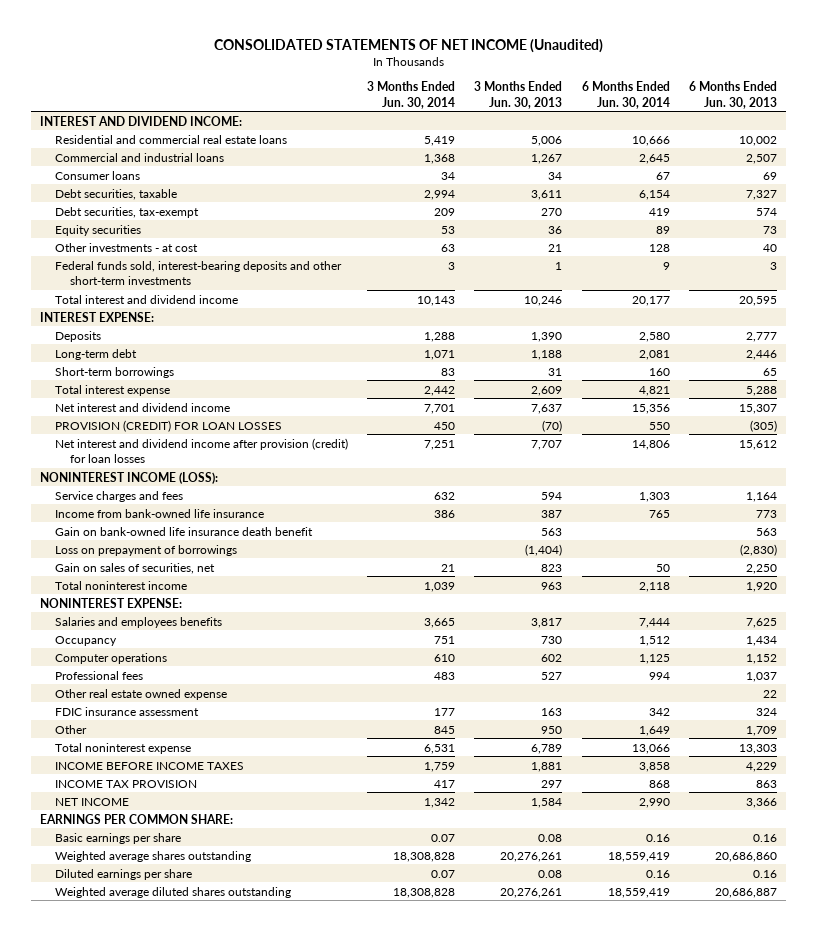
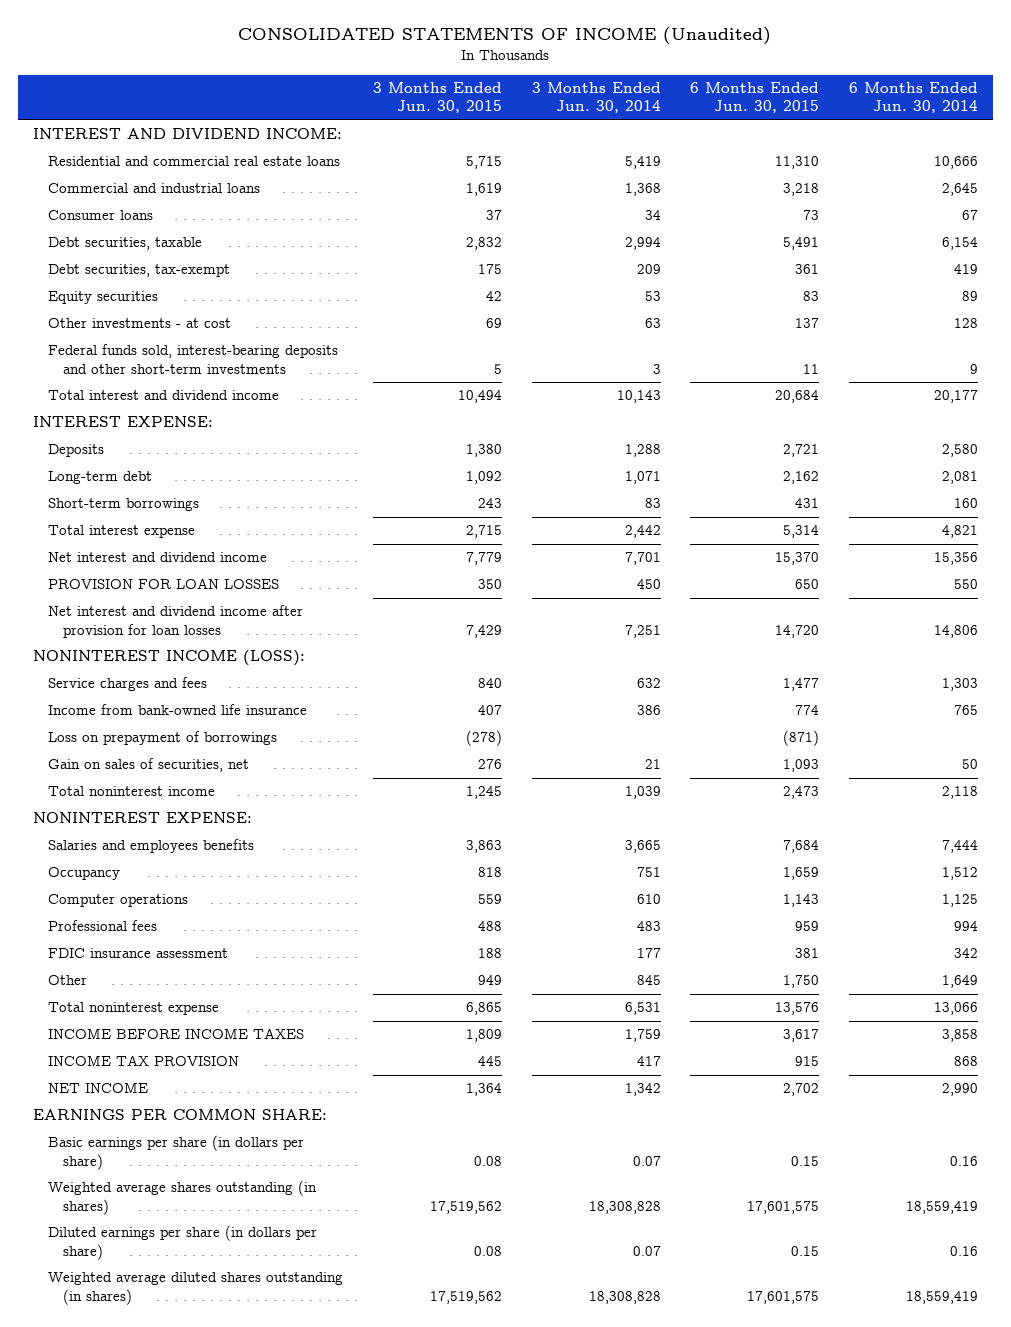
[213,38,603,53] CONSOLIDATED STATEMENTS OF NET INCOME (Unaudited) -> [238,27,772,46] CONSOLIDATED STATEMENTS OF INCOME (Unaudited)
[474,81,563,109] 3 Months Ended Jun. 30, 2013 -> none
[688,81,777,109] 6 Months Ended Jun. 30, 2013 -> none
none -> [372,82,502,114] 3 Months Ended Jun. 30, 2015
none -> [690,82,820,114] 6 Months Ended Jun. 30, 2015
[55,419,283,432] PROVISION (CREDIT) FOR LOAN LOSSES -> [47,578,279,590] PROVISION FOR LOAN LOSSES
[55,437,349,463] Net interest and dividend income after provision (credit) for loan losses -> [47,605,303,638] Net interest and dividend income after provision for loan losses
[55,526,314,536] Gain on bank-owned life insurance death benefit -> none
[55,688,228,700] Other real estate owned expense -> none
[55,832,182,844] Basic earnings per share -> [47,1135,304,1170] Basic earnings per share (in dollars per share)
[55,850,252,862] Weighted average shares outstanding -> [47,1180,317,1215] Weighted average shares outstanding (in shares)
[55,868,193,880] Diluted earnings per share -> [47,1225,317,1260] Diluted earnings per share (in dollars per share)
[55,886,292,898] Weighted average diluted shares outstanding -> [47,1272,343,1305] Weighted average diluted shares outstanding (in shares)

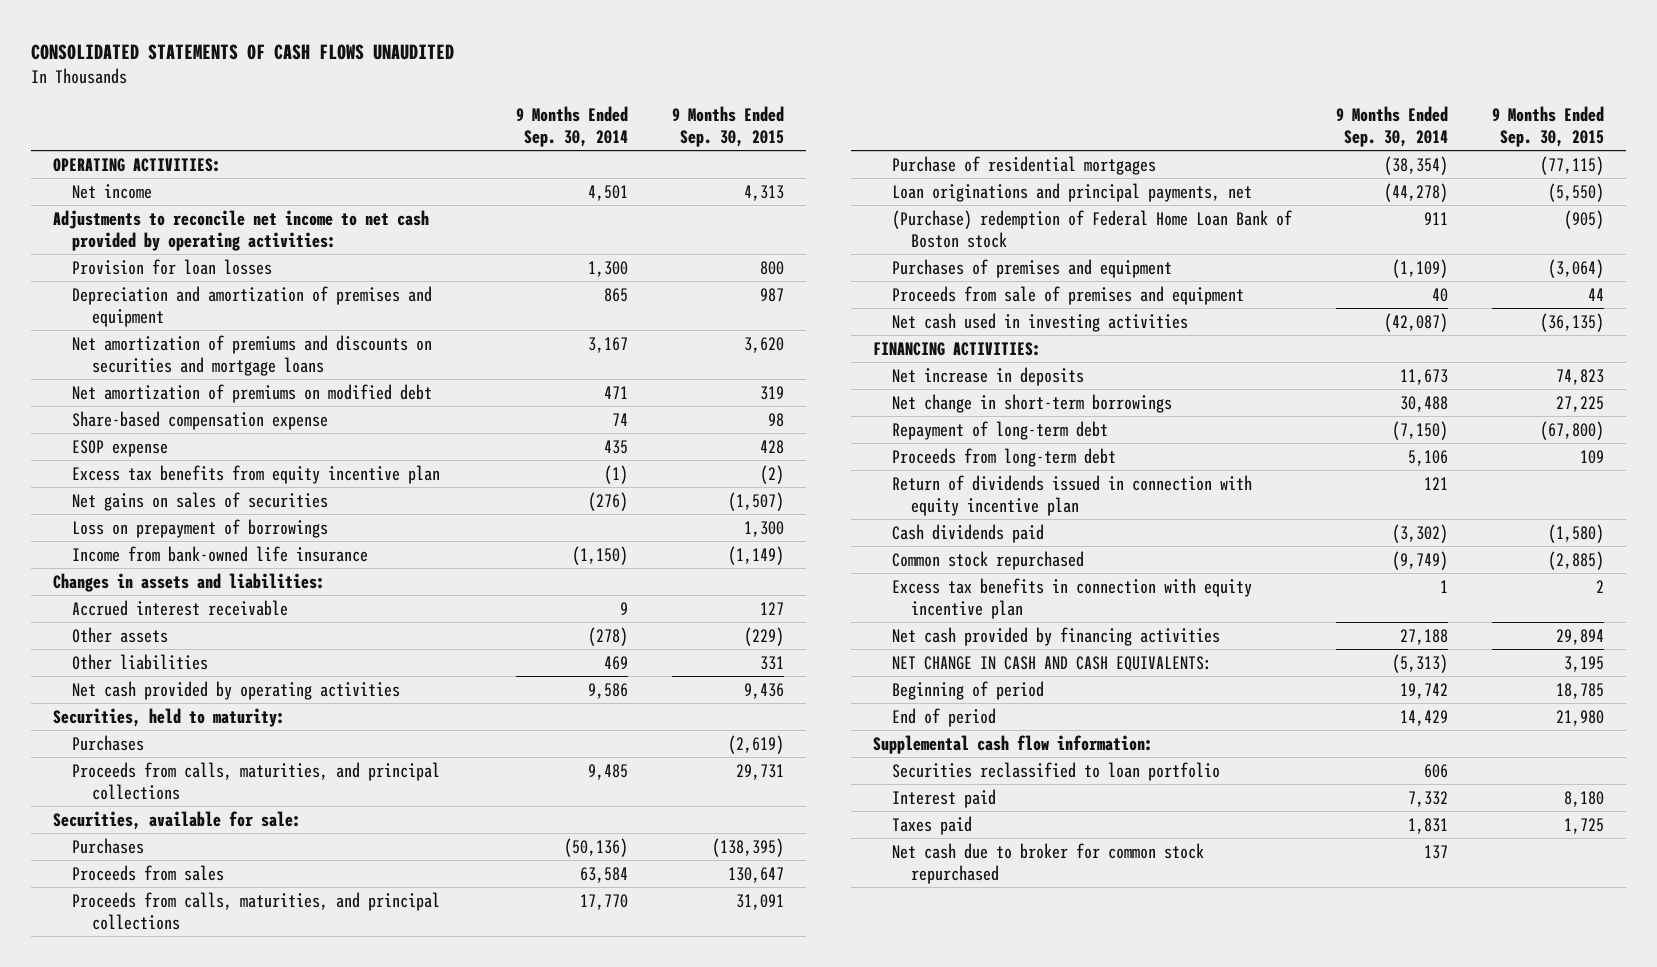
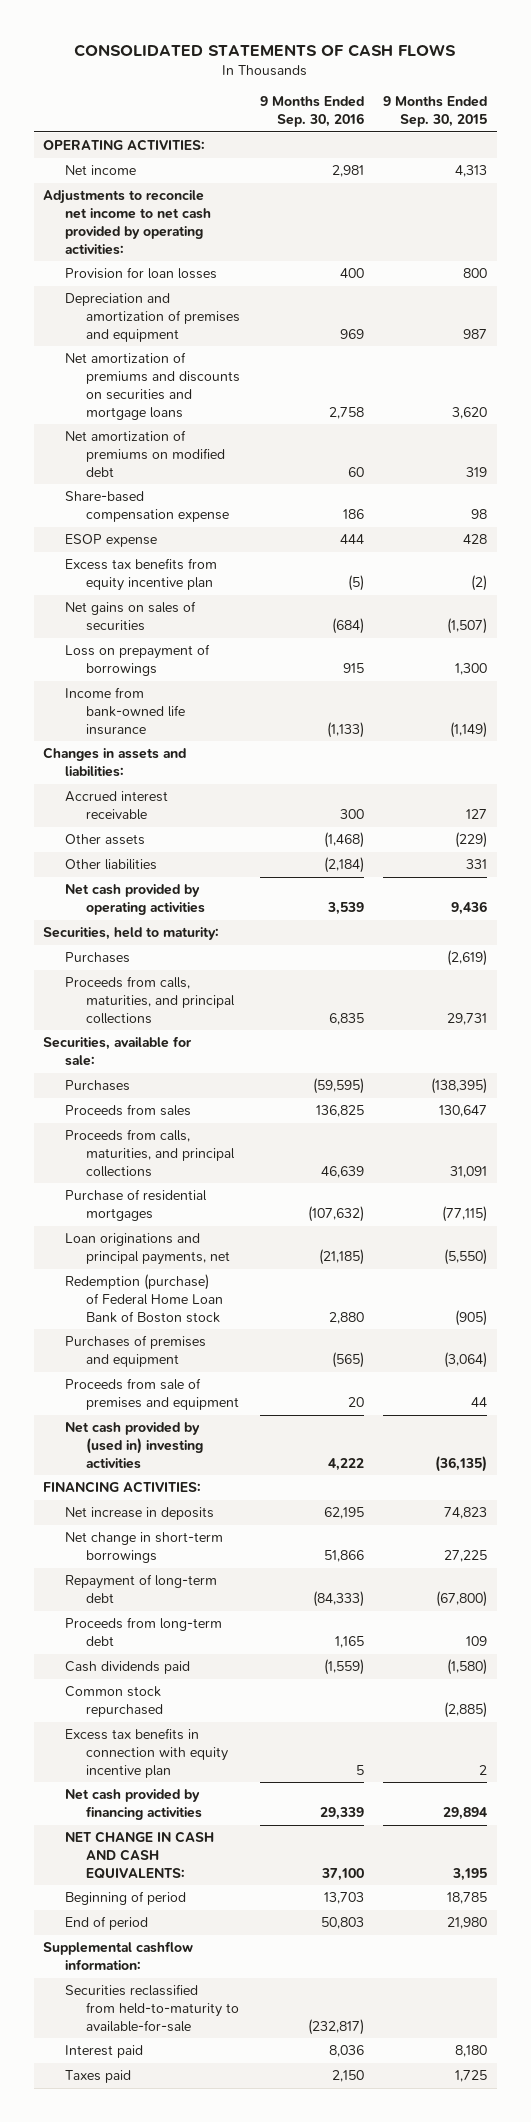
[31,43,455,60] CONSOLIDATED STATEMENTS OF CASH FLOWS UNAUDITED -> [74,43,457,57] CONSOLIDATED STATEMENTS OF CASH FLOWS
[516,105,629,147] 9 Months Ended Sep. 30, 2014 -> none
none -> [259,96,364,128] 9 Months Ended Sep. 30, 2016
[891,209,1292,248] (Purchase) redemption of Federal Home Loan Bank of Boston stock -> [64,1274,224,1323] Redemption (purchase) of Federal Home Loan Bank of Boston stock
[891,312,1188,332] Net cash used in investing activities -> [64,1422,204,1469] Net cash provided by (used in) investing activities
[891,474,1252,516] Return of dividends issued in connection with equity incentive plan -> none
[891,761,1220,781] Securities reclassified to loan portfolio -> none
[872,734,1153,754] Supplemental cash flow information: -> [43,1941,194,1971] Supplemental cashflow information:
none -> [64,1984,240,2032] Securities reclassified from held-to-maturity to available-for-sale
[891,842,1204,884] Net cash due to broker for common stock repurchased -> none

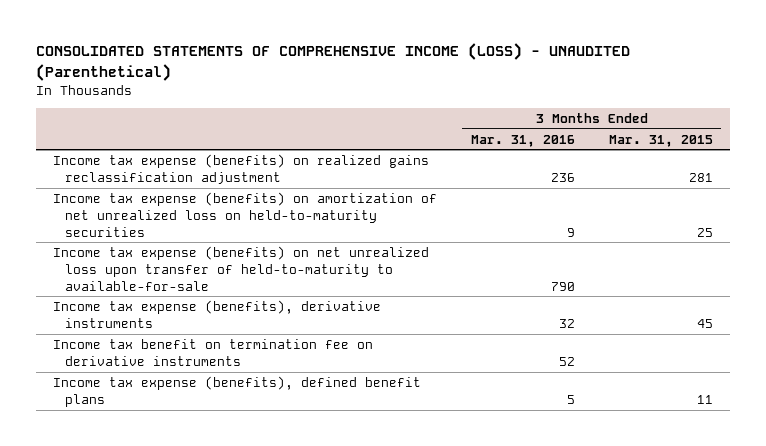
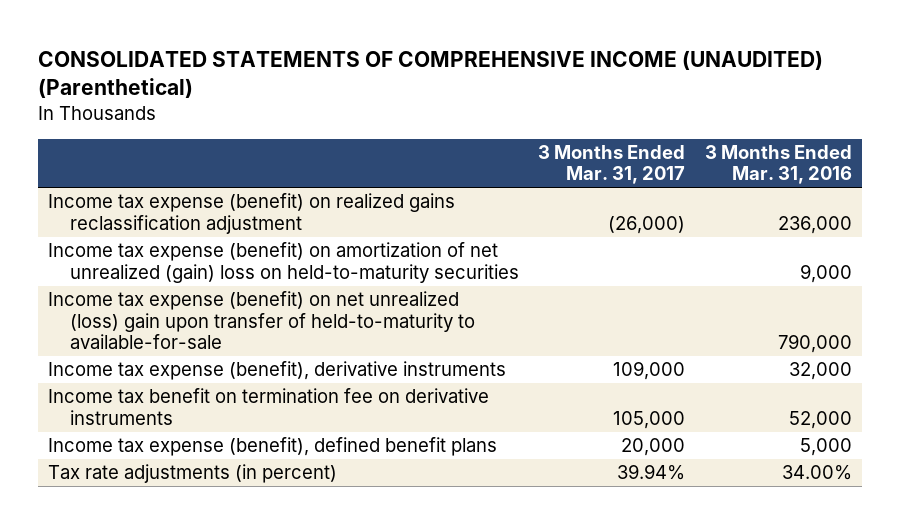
[35,43,630,81] CONSOLIDATED STATEMENTS OF COMPREHENSIVE INCOME (LOSS) - UNAUDITED (Parenthetical) -> [37,49,823,99] CONSOLIDATED STATEMENTS OF COMPREHENSIVE INCOME (UNAUDITED) (Parenthetical)
[608,134,713,147] Mar. 31, 2015 -> none
none -> [538,144,686,185] 3 Months Ended Mar. 31, 2017
[52,153,429,184] Income tax expense (benefits) on realized gains reclassification adjustment -> [47,193,455,234] Income tax expense (benefit) on realized gains reclassification adjustment
[550,172,575,182] 236 -> [777,215,852,234] 236,000
[52,191,437,237] Income tax expense (benefits) on amortization of net unrealized loss on held-to-maturity securities -> [47,242,519,283] Income tax expense (benefit) on amortization of net unrealized (gain) loss on held-to-maturity securities
[566,227,575,237] 9 -> [799,263,852,283] 9,000
[52,245,429,291] Income tax expense (benefits) on net unrealized loss upon transfer of held-to-maturity to available-for-sale -> [47,291,475,350] Income tax expense (benefit) on net unrealized (loss) gain upon transfer of held-to-maturity to available-for-sale
[550,281,575,291] 790 -> [777,334,852,354] 790,000
[52,299,381,328] Income tax expense (benefits), derivative instruments -> [47,361,506,381] Income tax expense (benefit), derivative instruments
[558,318,575,328] 32 -> [788,362,852,381] 32,000
[558,356,575,366] 52 -> [788,410,852,429] 52,000
[52,375,421,407] Income tax expense (benefits), defined benefit plans -> [47,437,497,457] Income tax expense (benefit), defined benefit plans
[566,394,575,404] 5 -> [799,438,852,457] 5,000
none -> [47,464,337,484] Tax rate adjustments (in percent)

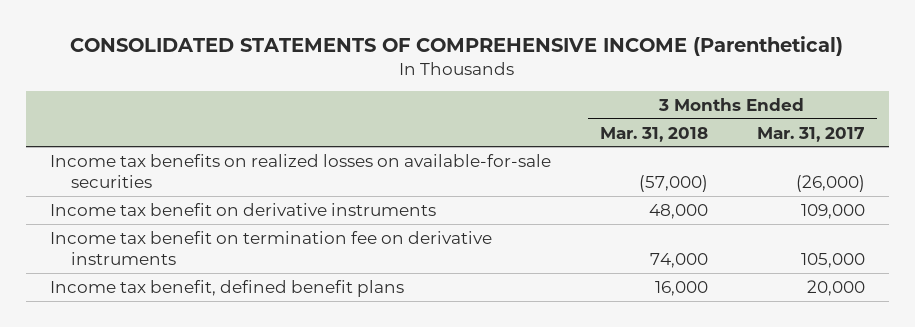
[37,49,823,99] CONSOLIDATED STATEMENTS OF COMPREHENSIVE INCOME (UNAUDITED) (Parenthetical) -> [70,35,844,56] CONSOLIDATED STATEMENTS OF COMPREHENSIVE INCOME (Parenthetical)
[704,144,852,185] 3 Months Ended Mar. 31, 2016 -> none
none -> [599,126,708,142] Mar. 31, 2018
[47,242,519,283] Income tax expense (benefit) on amortization of net unrealized (gain) loss on held-to-maturity securities -> none
[47,291,475,350] Income tax expense (benefit) on net unrealized (loss) gain upon transfer of held-to-maturity to available-for-sale -> none
[47,193,455,234] Income tax expense (benefit) on realized gains reclassification adjustment -> [50,153,552,188] Income tax benefits on realized losses on available-for-sale securities
[47,361,506,381] Income tax expense (benefit), derivative instruments -> [50,202,437,216] Income tax benefit on derivative instruments
[47,464,337,484] Tax rate adjustments (in percent) -> none
[47,437,497,457] Income tax expense (benefit), defined benefit plans -> [50,279,405,297] Income tax benefit, defined benefit plans

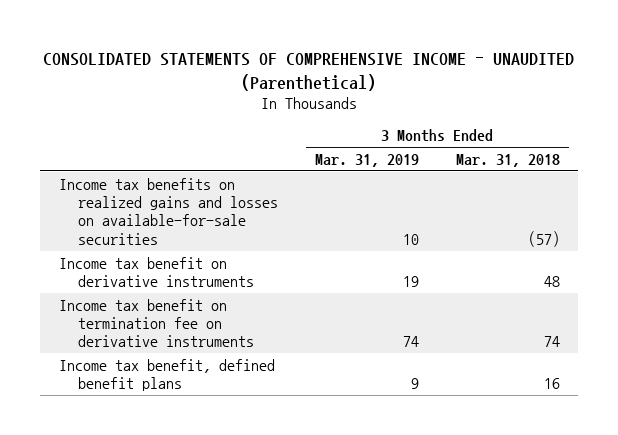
[70,35,844,56] CONSOLIDATED STATEMENTS OF COMPREHENSIVE INCOME (Parenthetical) -> [43,53,575,91] CONSOLIDATED STATEMENTS OF COMPREHENSIVE INCOME - UNAUDITED (Parenthetical)
[756,126,865,142] Mar. 31, 2017 -> none
none -> [315,153,420,167] Mar. 31, 2019
[50,153,552,188] Income tax benefits on realized losses on available-for-sale securities -> [58,177,279,245] Income tax benefits on realized gains and losses on available-for-sale securities
[638,174,708,192] (57,000) -> [527,230,560,247] (57)
[648,203,708,219] 48,000 -> [543,276,560,288] 48
[649,252,708,268] 74,000 -> [543,336,560,348] 74
[654,280,708,296] 16,000 -> [543,378,560,390] 16

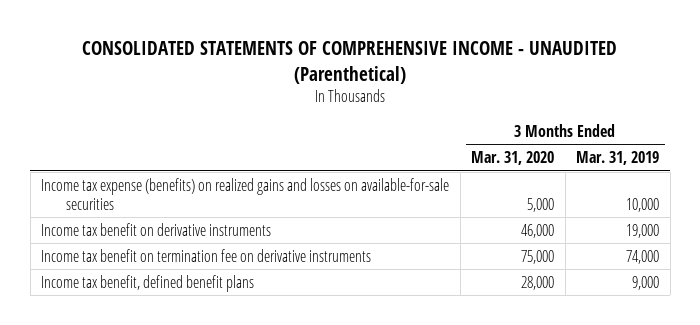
[455,153,560,167] Mar. 31, 2018 -> none
none -> [471,151,555,166] Mar. 31, 2020
[58,177,279,245] Income tax benefits on realized gains and losses on available-for-sale securities -> [41,177,450,210] Income tax expense (benefits) on realized gains and losses on available-for-sale securities
[403,233,420,245] 10 -> [626,197,660,212] 10,000
[403,276,420,288] 19 -> [626,223,660,238] 19,000
[403,336,420,348] 74 -> [626,249,660,264] 74,000
[411,378,420,390] 9 -> [632,275,660,290] 9,000

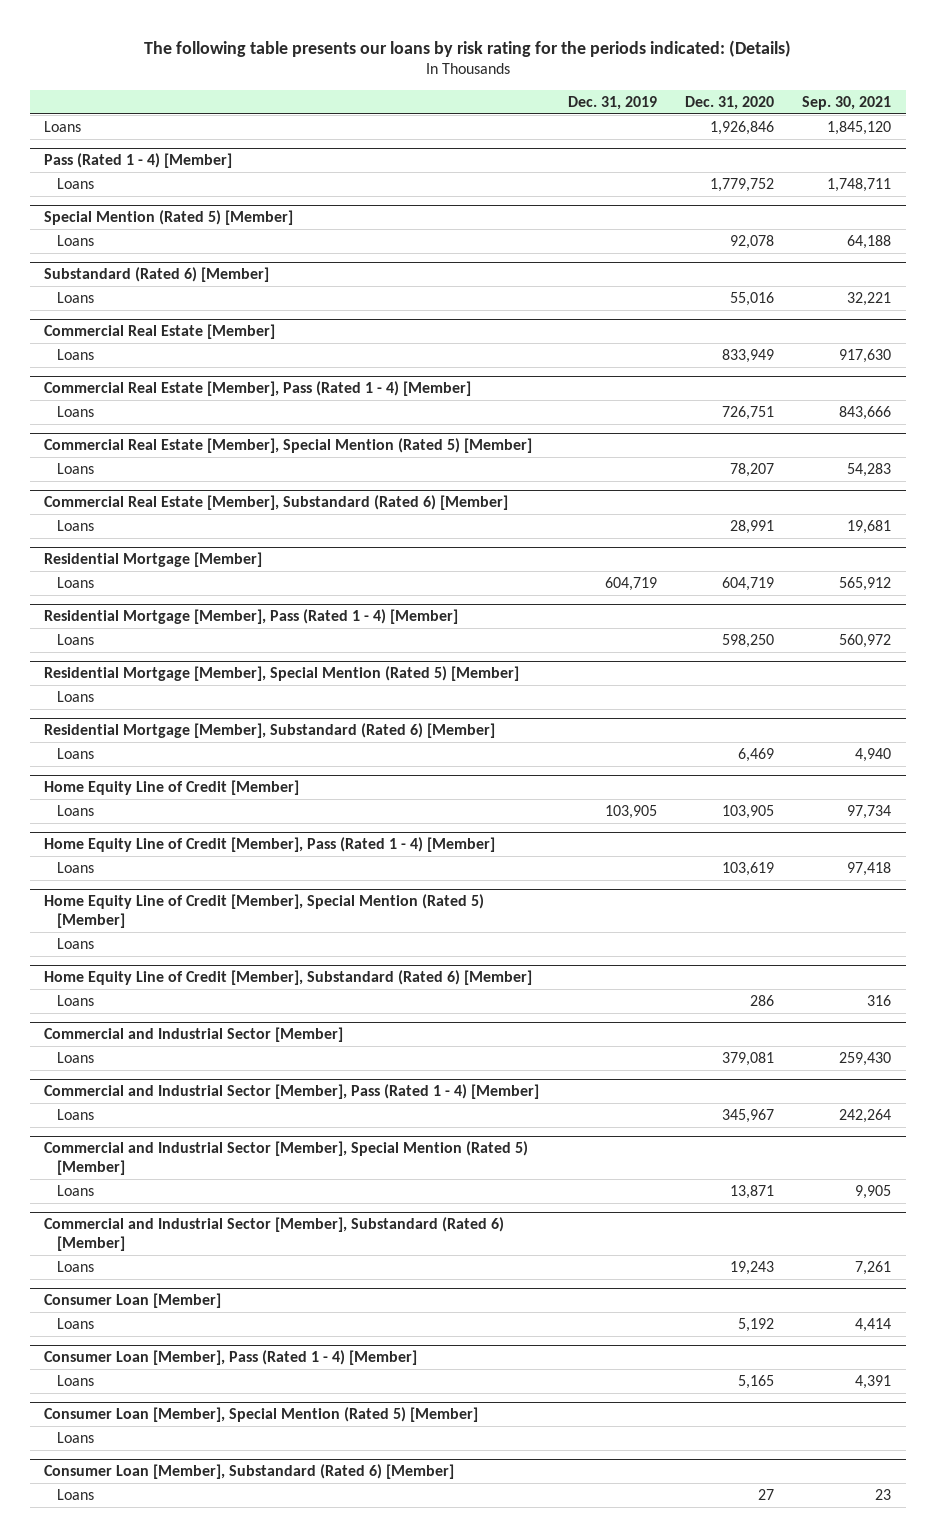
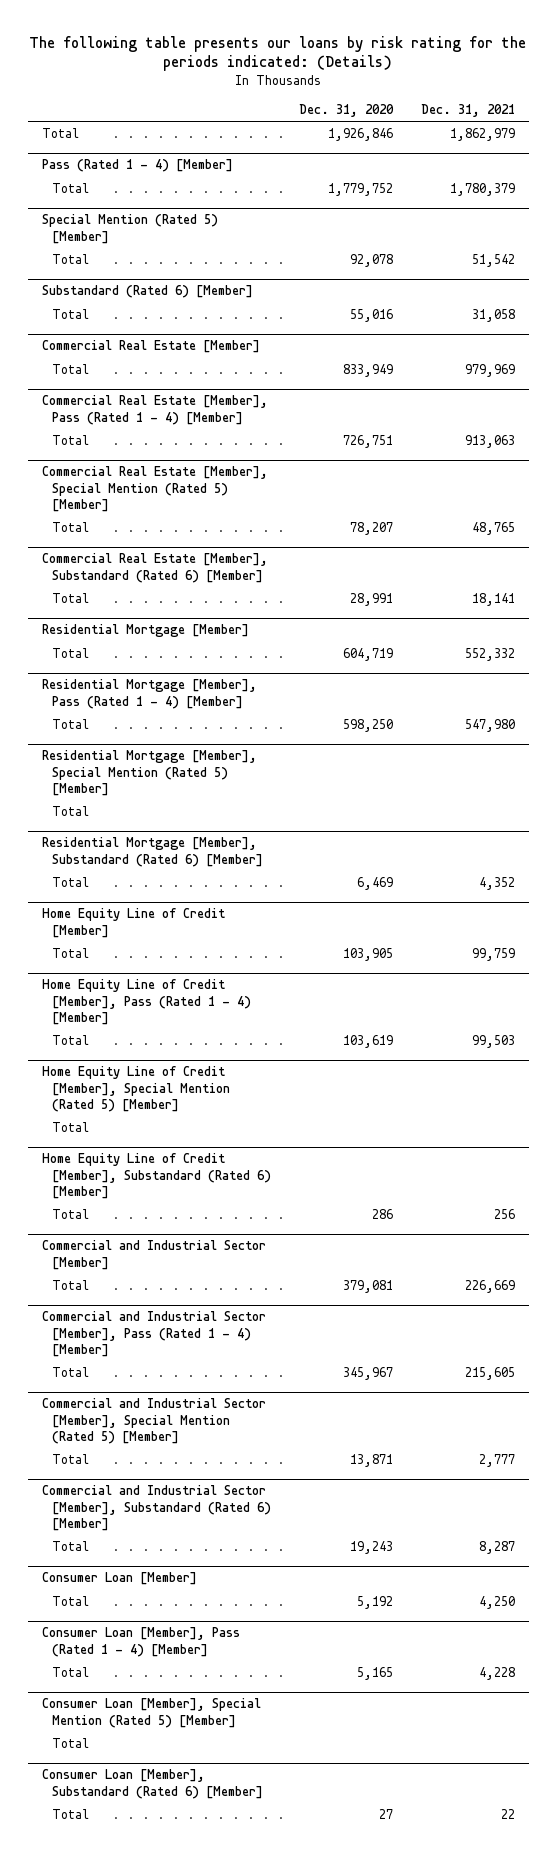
[567,95,657,110] Dec. 31, 2019 -> none
[802,95,892,110] Sep. 30, 2021 -> none
none -> [421,103,516,117] Dec. 31, 2021
[44,121,82,133] Loans -> [41,128,79,139] Total
[57,178,95,190] Loans -> [52,183,90,194] Total
[57,235,95,247] Loans -> [52,254,90,265] Total
[57,292,95,304] Loans -> [52,309,90,320] Total
[57,349,95,361] Loans -> [52,364,90,375] Total
[57,406,95,418] Loans -> [52,435,90,446] Total
[57,463,95,475] Loans -> [52,522,90,533] Total
[57,520,95,532] Loans -> [52,593,90,604] Total
[57,577,95,589] Loans -> [52,648,90,659] Total
[57,634,95,646] Loans -> [52,719,90,730] Total
[57,691,95,703] Loans -> [52,806,90,817] Total
[57,748,95,760] Loans -> [52,877,90,888] Total
[57,805,95,817] Loans -> [52,948,90,959] Total
[57,862,95,874] Loans -> [52,1035,90,1046] Total
[57,938,95,950] Loans -> [52,1122,90,1133] Total
[57,995,95,1007] Loans -> [52,1209,90,1220] Total
[57,1052,95,1064] Loans -> [52,1280,90,1291] Total
[57,1109,95,1121] Loans -> [52,1367,90,1378] Total
[57,1185,95,1197] Loans -> [52,1454,90,1465] Total
[57,1261,95,1273] Loans -> [52,1541,90,1552] Total
[57,1318,95,1330] Loans -> [52,1596,90,1607] Total
[57,1375,95,1387] Loans -> [52,1667,90,1678] Total
[57,1432,95,1444] Loans -> [52,1738,90,1749] Total
[57,1489,95,1501] Loans -> [52,1809,90,1820] Total

